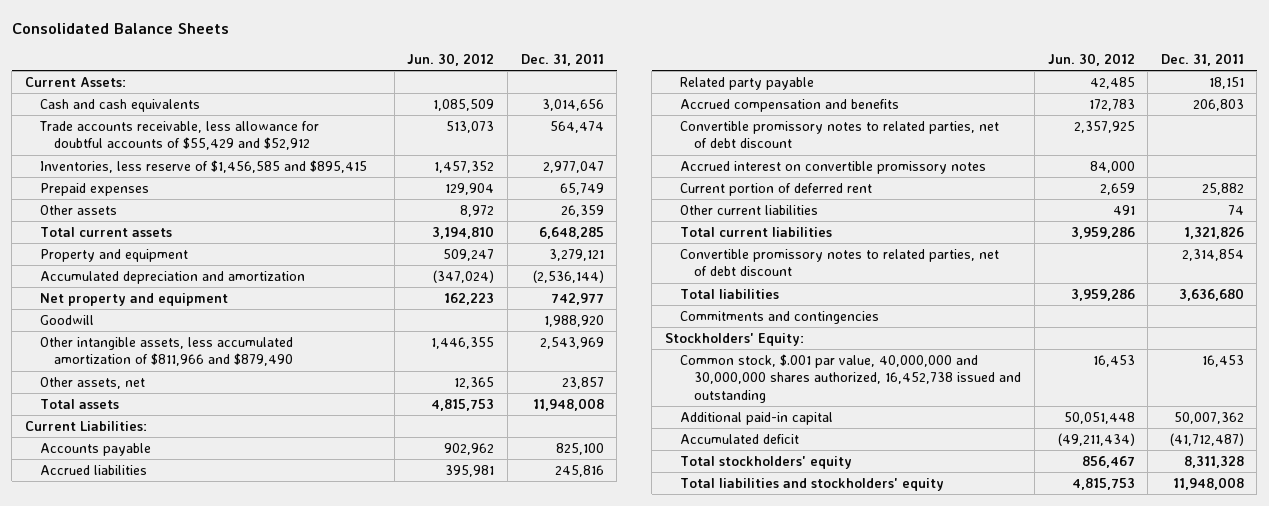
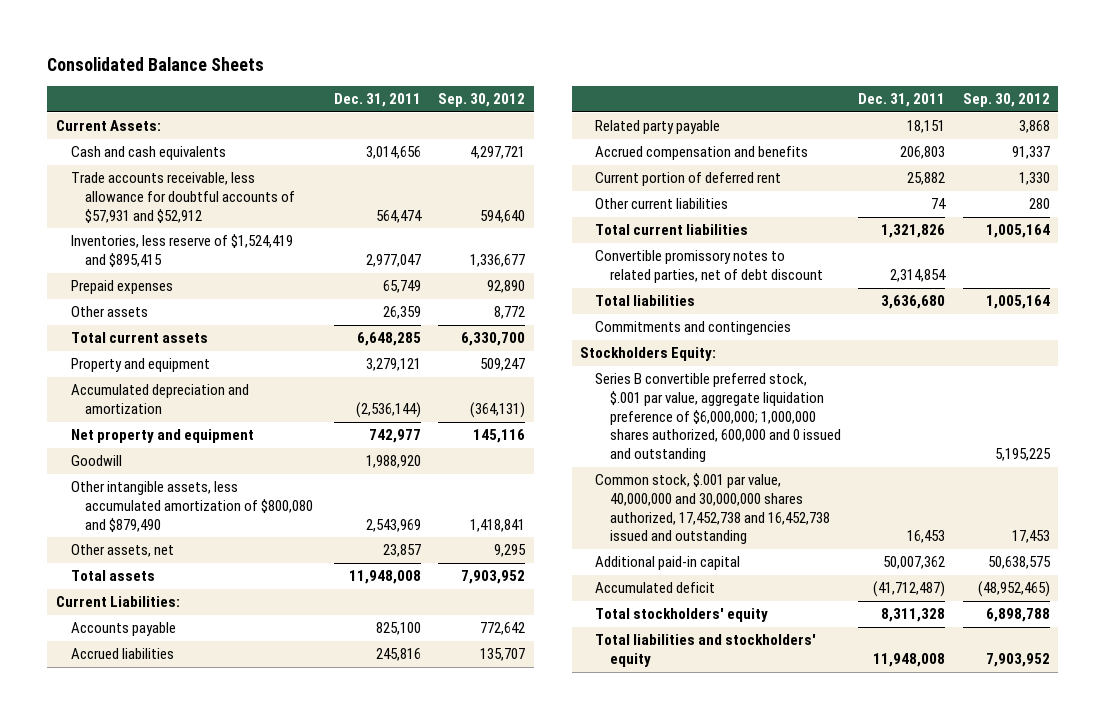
[407,52,495,66] Jun. 30, 2012 -> none
none -> [438,93,526,108] Sep. 30, 2012
[38,120,319,151] Trade accounts receivable, less allowance for doubtful accounts of $55,429 and $52,912 -> [70,172,296,223] Trade accounts receivable, less allowance for doubtful accounts of $57,931 and $52,912
[39,159,367,173] Inventories, less reserve of $1,456,585 and $895,415 -> [70,234,293,267] Inventories, less reserve of $1,524,419 and $895,415
[39,336,294,367] Other intangible assets, less accumulated amortization of $811,966 and $879,490 -> [70,481,314,532] Other intangible assets, less accumulated amortization of $800,080 and $879,490
[679,120,999,149] Convertible promissory notes to related parties, net of debt discount -> none
[679,160,986,174] Accrued interest on convertible promissory notes -> none
[665,332,805,346] Stockholders' Equity: -> [580,347,717,362] Stockholders Equity:
none -> [595,373,841,463] Series B convertible preferred stock, $.001 par value, aggregate liquidation preference of $6,000,000; 1,000,000 shares authorized, 600,000 and 0 issued and outstanding
[679,353,1022,403] Common stock, $.001 par value, 40,000,000 and 30,000,000 shares authorized, 16,452,738 issued and outstanding -> [595,473,830,545] Common stock, $.001 par value, 40,000,000 and 30,000,000 shares authorized, 17,452,738 and 16,452,738 issued and outstanding

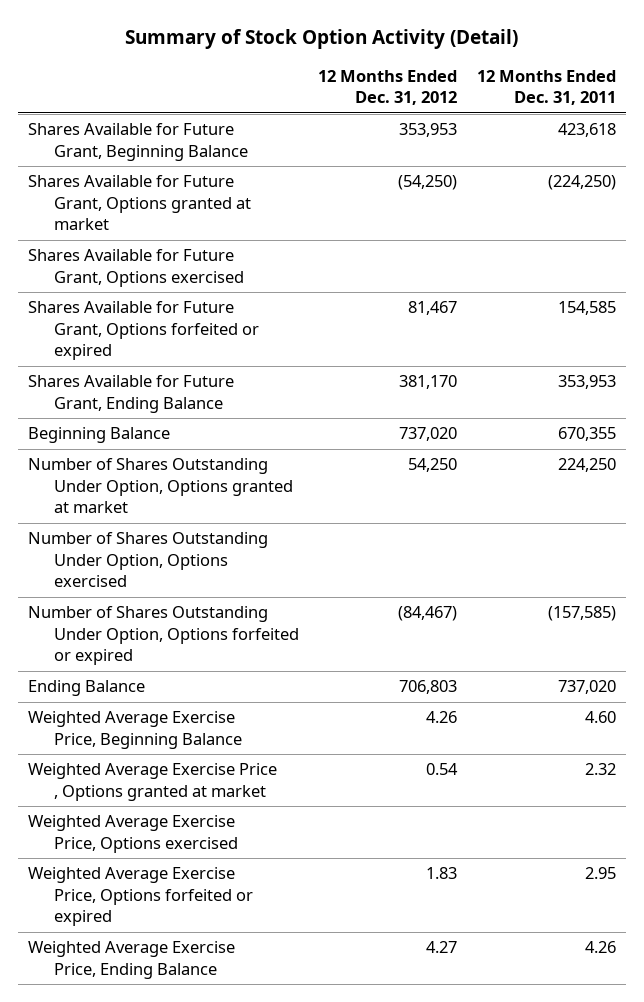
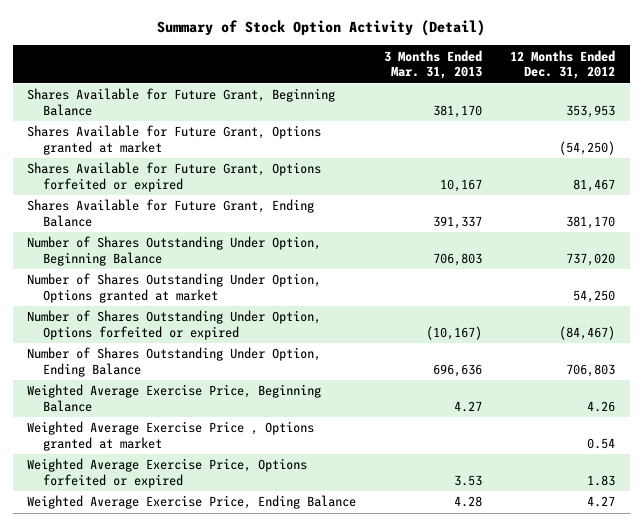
[476,69,616,106] 12 Months Ended Dec. 31, 2011 -> none
none -> [384,49,483,80] 3 Months Ended Mar. 31, 2013
[28,249,244,287] Shares Available for Future Grant, Options exercised -> none
[28,427,171,444] Beginning Balance -> [26,236,321,267] Number of Shares Outstanding Under Option, Beginning Balance
[28,532,269,588] Number of Shares Outstanding Under Option, Options exercised -> none
[28,680,146,697] Ending Balance -> [26,347,321,378] Number of Shares Outstanding Under Option, Ending Balance
[28,815,238,853] Weighted Average Exercise Price, Options exercised -> none

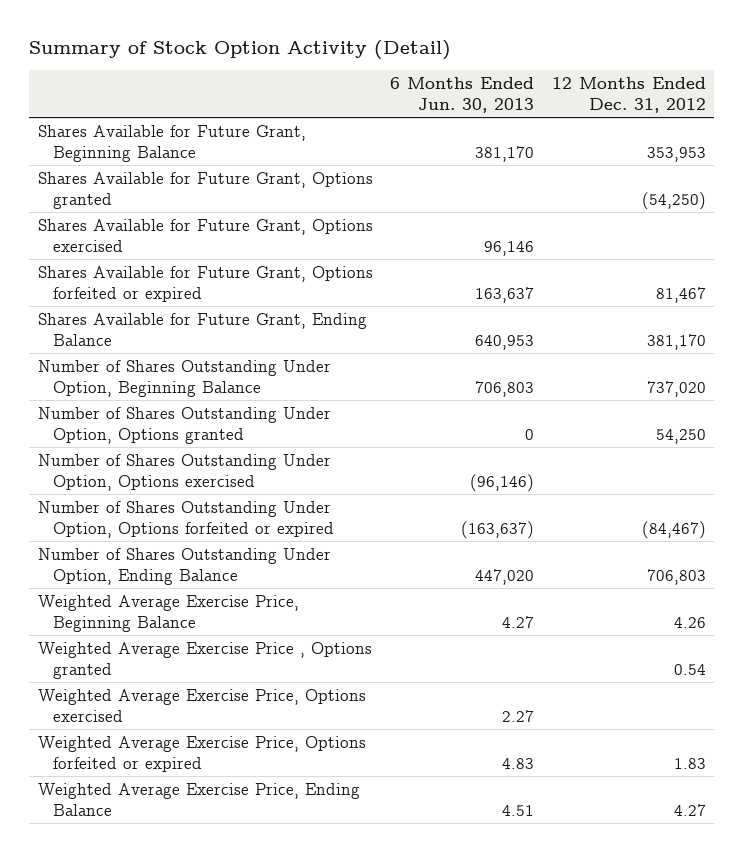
[384,49,483,80] 3 Months Ended Mar. 31, 2013 -> none
none -> [390,77,535,113] 6 Months Ended Jun. 30, 2013
[26,125,321,156] Shares Available for Future Grant, Options granted at market -> [37,171,373,209] Shares Available for Future Grant, Options granted
none -> [37,218,373,252] Shares Available for Future Grant, Options exercised
[26,273,321,304] Number of Shares Outstanding Under Option, Options granted at market -> [37,406,331,444] Number of Shares Outstanding Under Option, Options granted
none -> [37,453,331,491] Number of Shares Outstanding Under Option, Options exercised
[26,421,314,452] Weighted Average Exercise Price , Options granted at market -> [37,641,372,679] Weighted Average Exercise Price , Options granted
none -> [37,688,366,722] Weighted Average Exercise Price, Options exercised

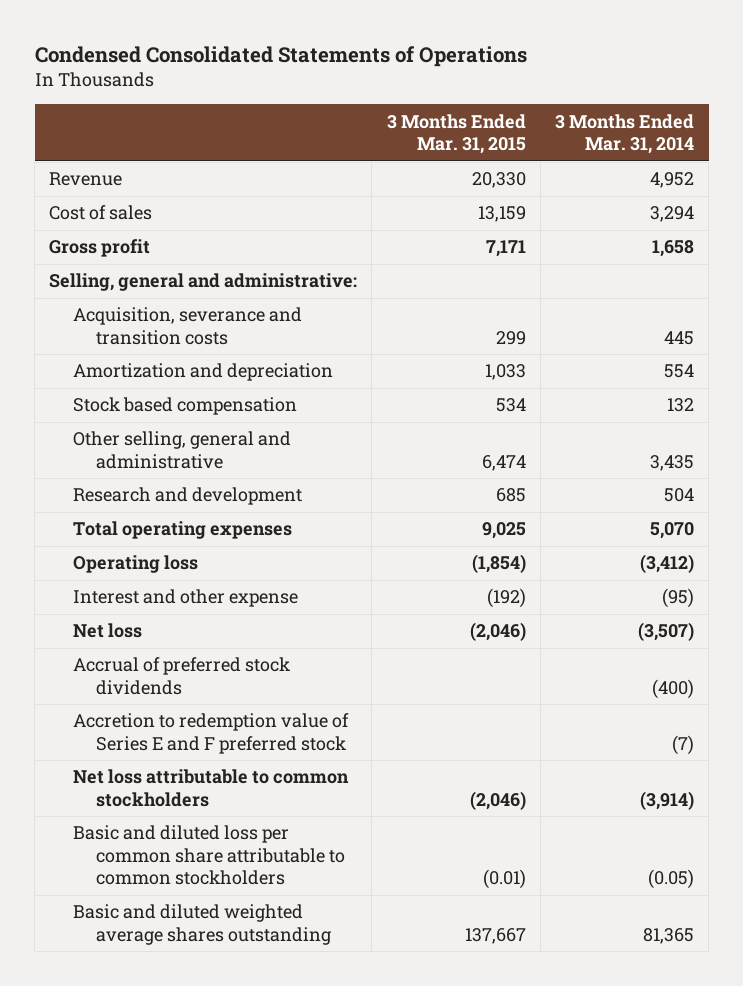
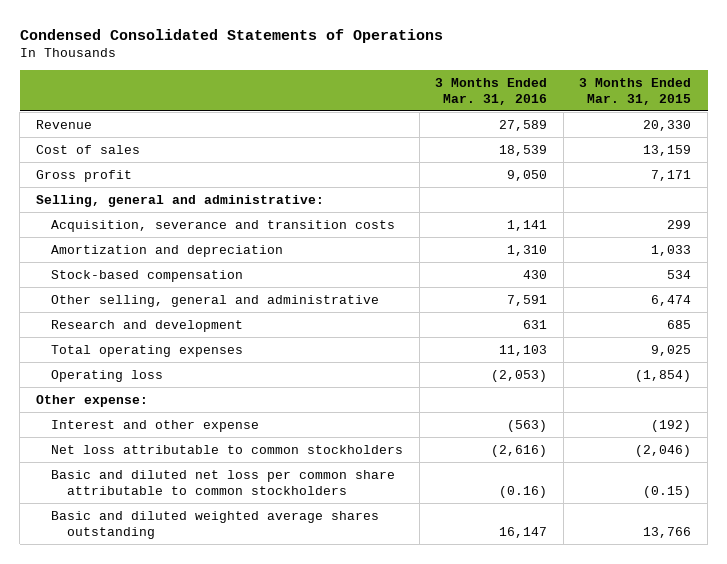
[555,113,695,155] 3 Months Ended Mar. 31, 2014 -> none
none -> [435,77,548,105] 3 Months Ended Mar. 31, 2016
[72,397,297,416] Stock based compensation -> [51,269,244,282] Stock-based compensation
none -> [35,394,148,407] Other expense:
[72,623,142,639] Net loss -> none
[72,657,290,695] Accrual of preferred stock dividends -> none
[72,713,349,754] Accretion to redemption value of Series E and F preferred stock -> none
[72,825,346,886] Basic and diluted loss per common share attributable to common stockholders -> [51,469,396,495] Basic and diluted net loss per common share attributable to common stockholders
[482,869,526,890] (0.01) -> [643,485,692,498] (0.15)
[464,927,526,944] 137,667 -> [643,526,692,538] 13,766

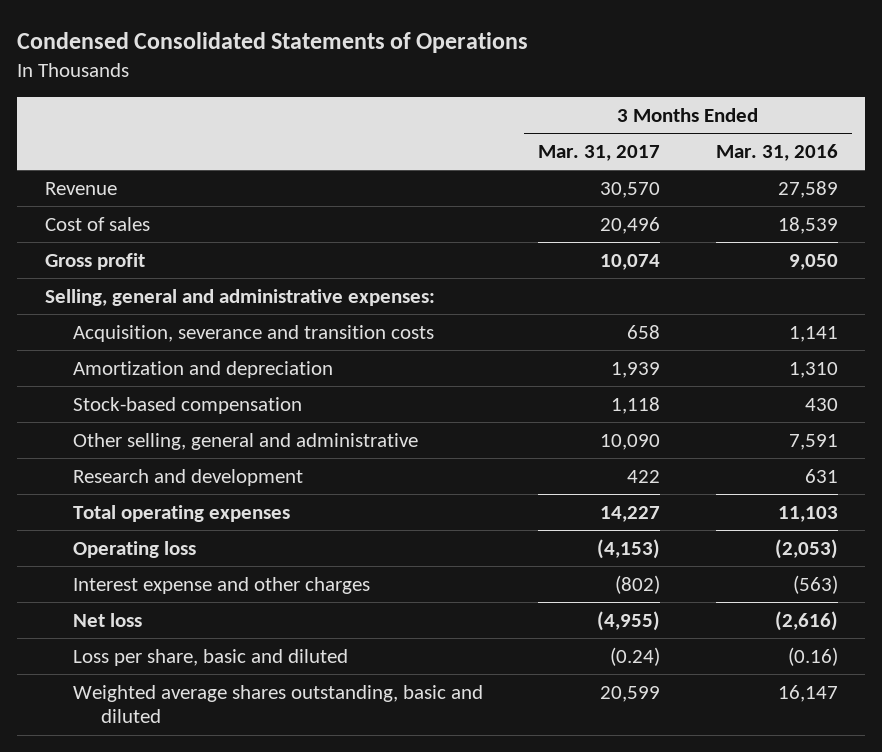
[579,77,692,105] 3 Months Ended Mar. 31, 2015 -> none
none -> [538,145,661,162] Mar. 31, 2017
[35,194,324,207] Selling, general and administrative: -> [44,288,435,306] Selling, general and administrative expenses:
[35,394,148,407] Other expense: -> none
[51,419,260,432] Interest and other expense -> [72,576,370,594] Interest expense and other charges
[51,444,404,454] Net loss attributable to common stockholders -> [72,612,142,627] Net loss
[51,469,396,495] Basic and diluted net loss per common share attributable to common stockholders -> [72,648,348,666] Loss per share, basic and diluted
[51,510,380,539] Basic and diluted weighted average shares outstanding -> [72,684,483,724] Weighted average shares outstanding, basic and diluted

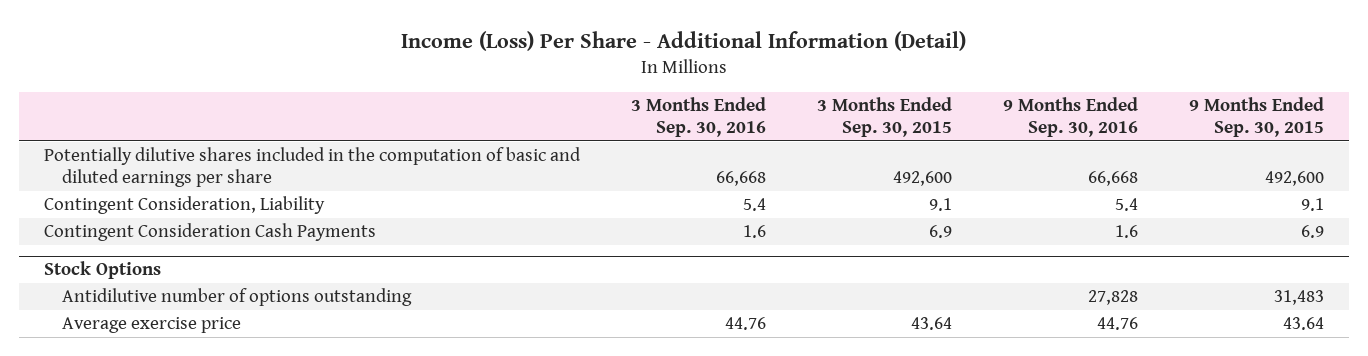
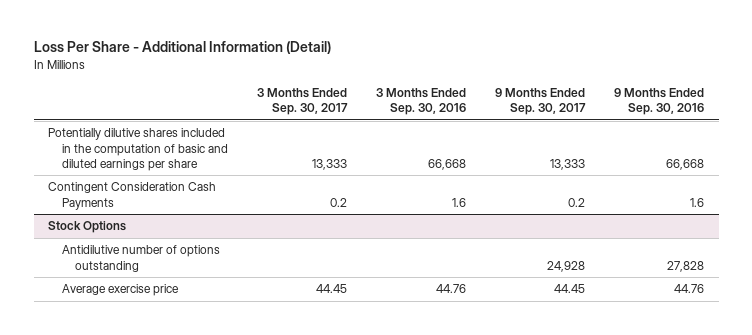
[401,30,967,51] Income (Loss) Per Share - Additional Information (Detail) -> [33,41,331,55] Loss Per Share - Additional Information (Detail)
[817,97,953,138] 3 Months Ended Sep. 30, 2015 -> none
[1188,97,1324,138] 9 Months Ended Sep. 30, 2015 -> none
none -> [256,87,348,116] 3 Months Ended Sep. 30, 2017
none -> [494,87,586,116] 9 Months Ended Sep. 30, 2017
[44,196,326,215] Contingent Consideration, Liability -> none

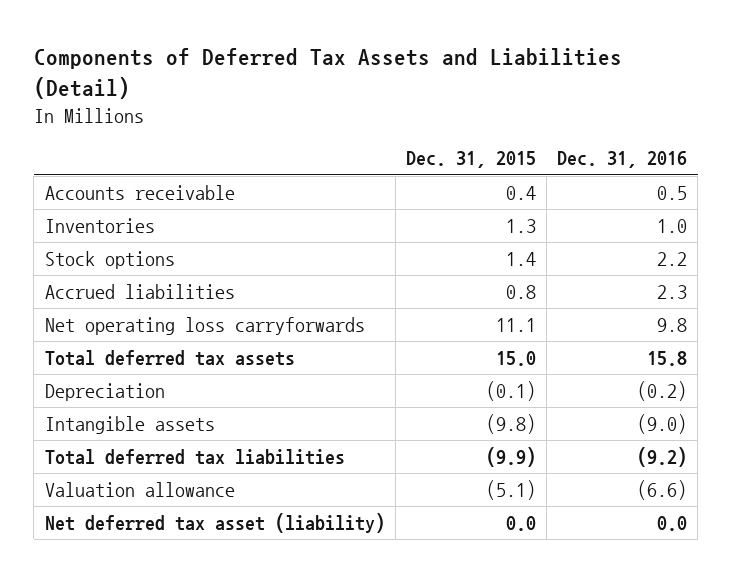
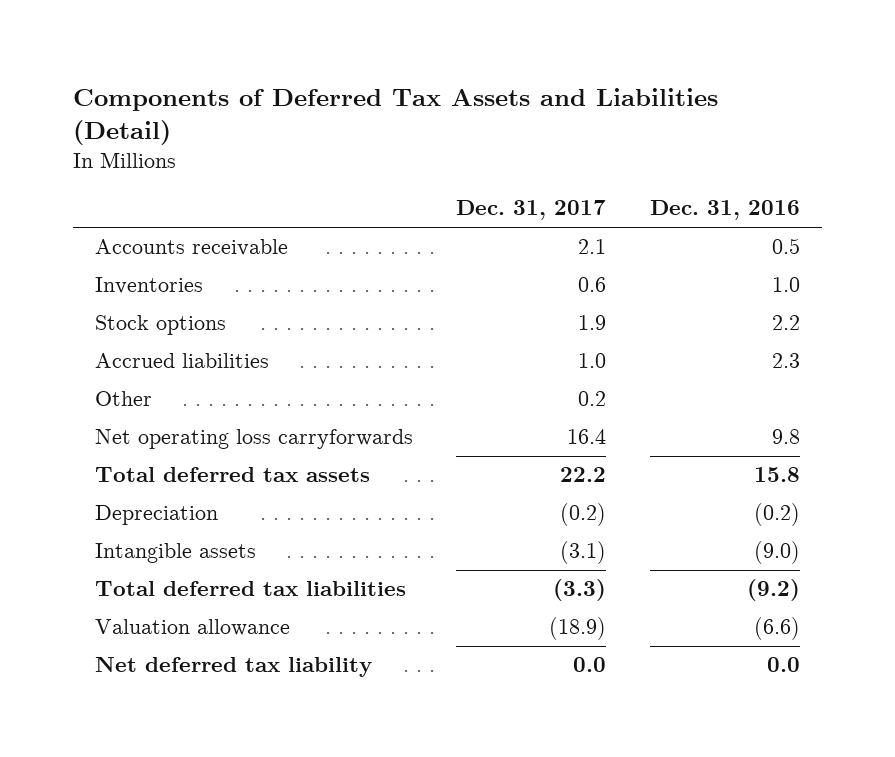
[405,151,536,169] Dec. 31, 2015 -> none
none -> [456,200,607,221] Dec. 31, 2017
none -> [94,391,152,407] Other
[44,513,385,534] Net deferred tax asset (liability) -> [94,657,372,678] Net deferred tax liability

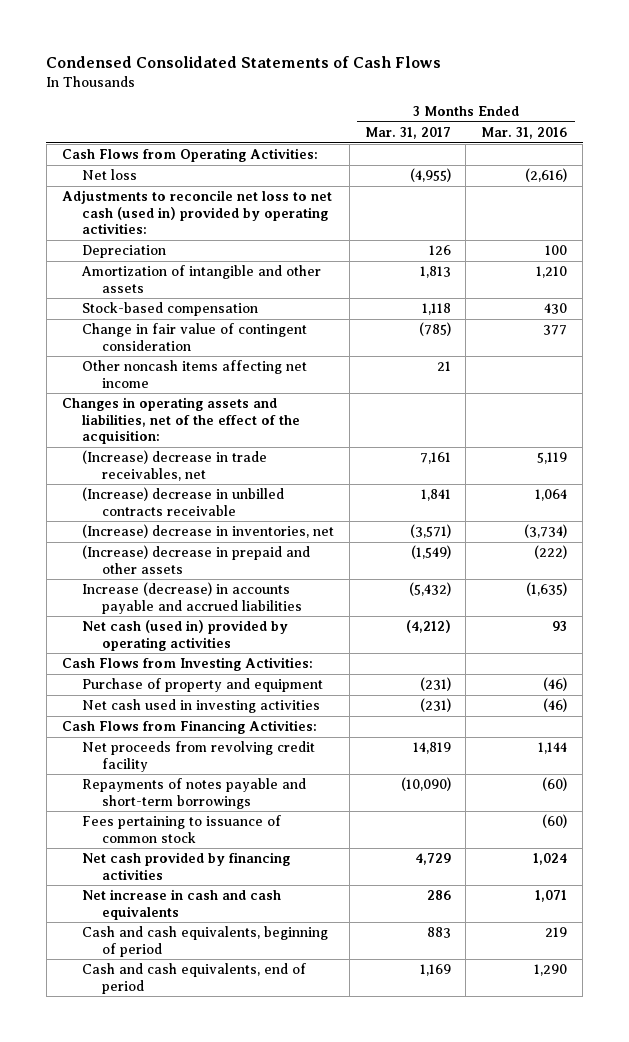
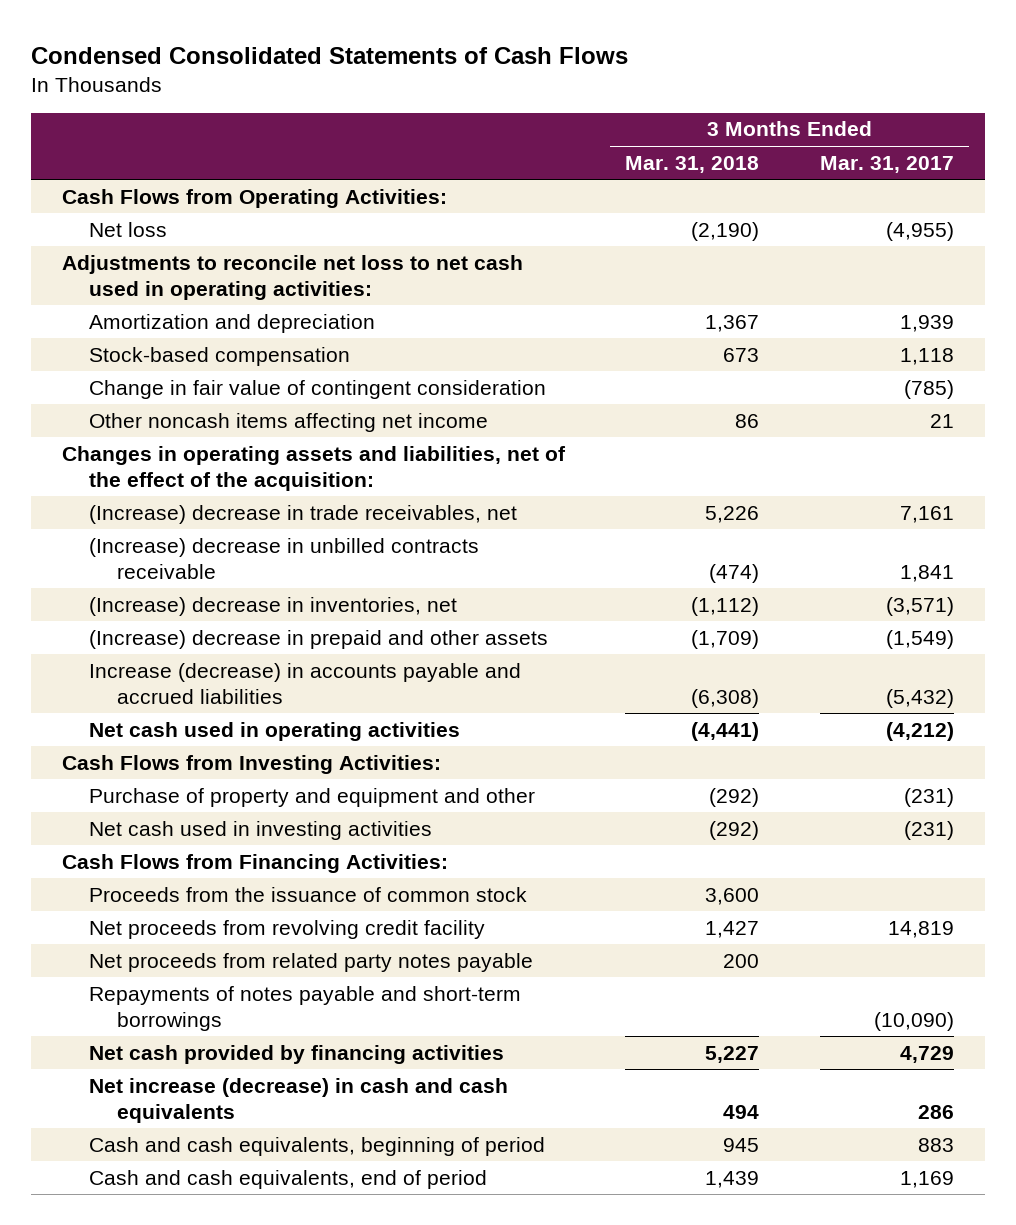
[481,126,568,139] Mar. 31, 2016 -> none
none -> [625,155,760,173] Mar. 31, 2018
[81,245,166,259] Depreciation -> none
[80,265,321,293] Amortization of intangible and other assets -> none
[61,190,332,234] Adjustments to reconcile net loss to net cash (used in) provided by operating activities: -> [61,254,523,300] Adjustments to reconcile net loss to net cash used in operating activities:
none -> [89,313,376,333] Amortization and depreciation
[81,620,288,651] Net cash (used in) provided by operating activities -> [89,721,461,741] Net cash used in operating activities
[81,678,323,693] Purchase of property and equipment -> [89,787,536,807] Purchase of property and equipment and other
none -> [89,886,528,902] Proceeds from the issuance of common stock
none -> [89,952,534,972] Net proceeds from related party notes payable
[81,815,281,843] Fees pertaining to issuance of common stock -> none
[81,889,281,920] Net increase in cash and cash equivalents -> [89,1077,509,1123] Net increase (decrease) in cash and cash equivalents

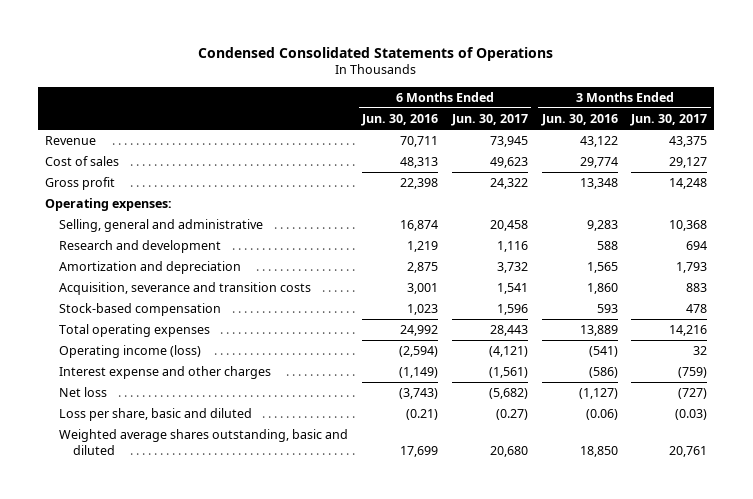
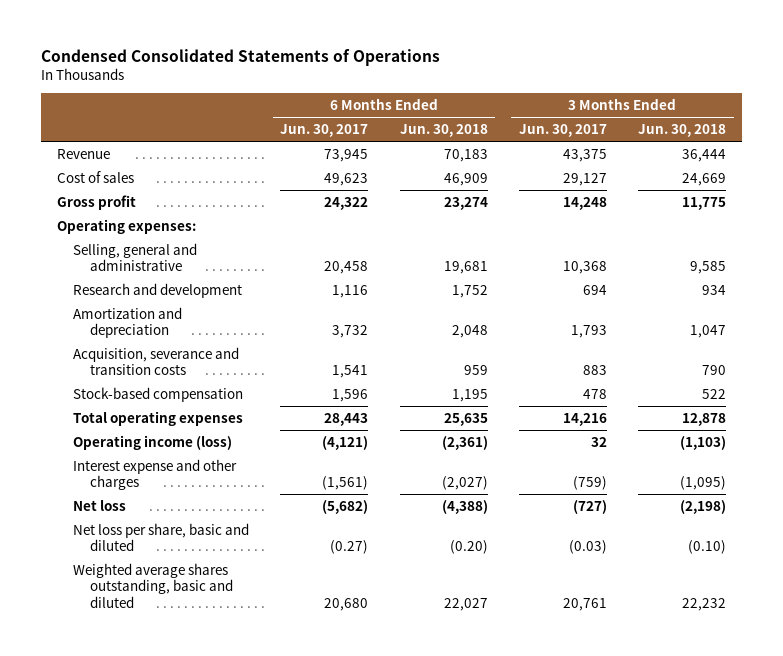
[361,114,439,127] Jun. 30, 2016 -> none
[540,114,618,127] Jun. 30, 2016 -> none
none -> [399,124,488,138] Jun. 30, 2018
none -> [638,124,727,138] Jun. 30, 2018
[59,408,253,422] Loss per share, basic and diluted -> [73,522,250,552] Net loss per share, basic and diluted

